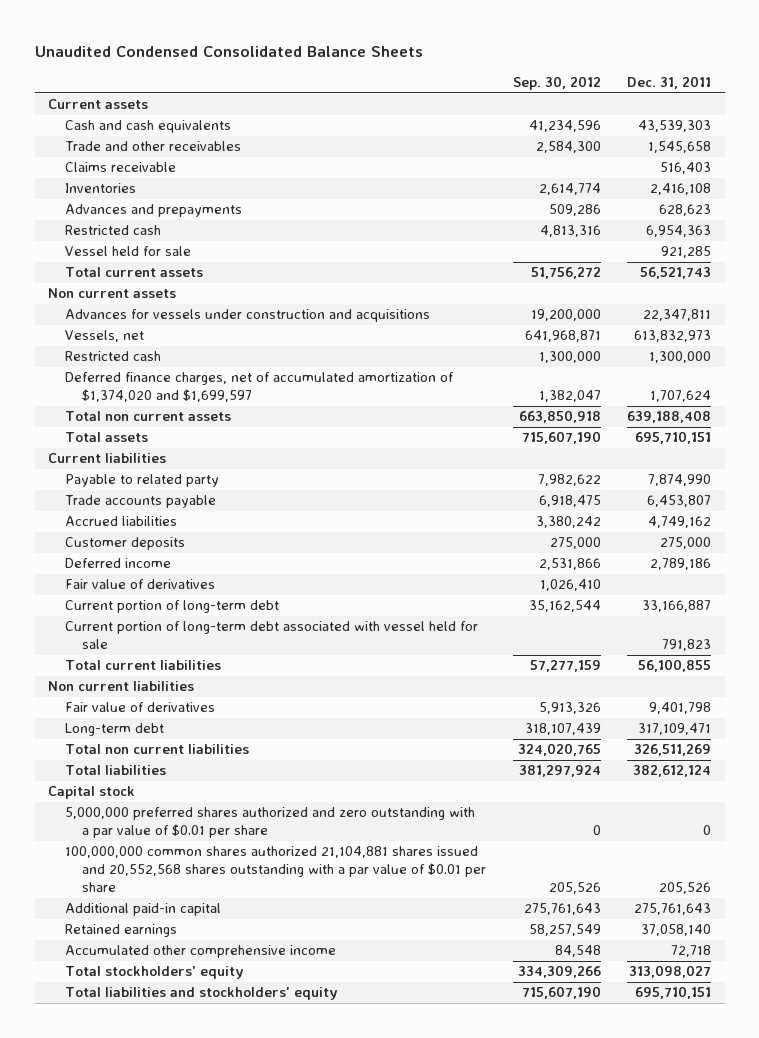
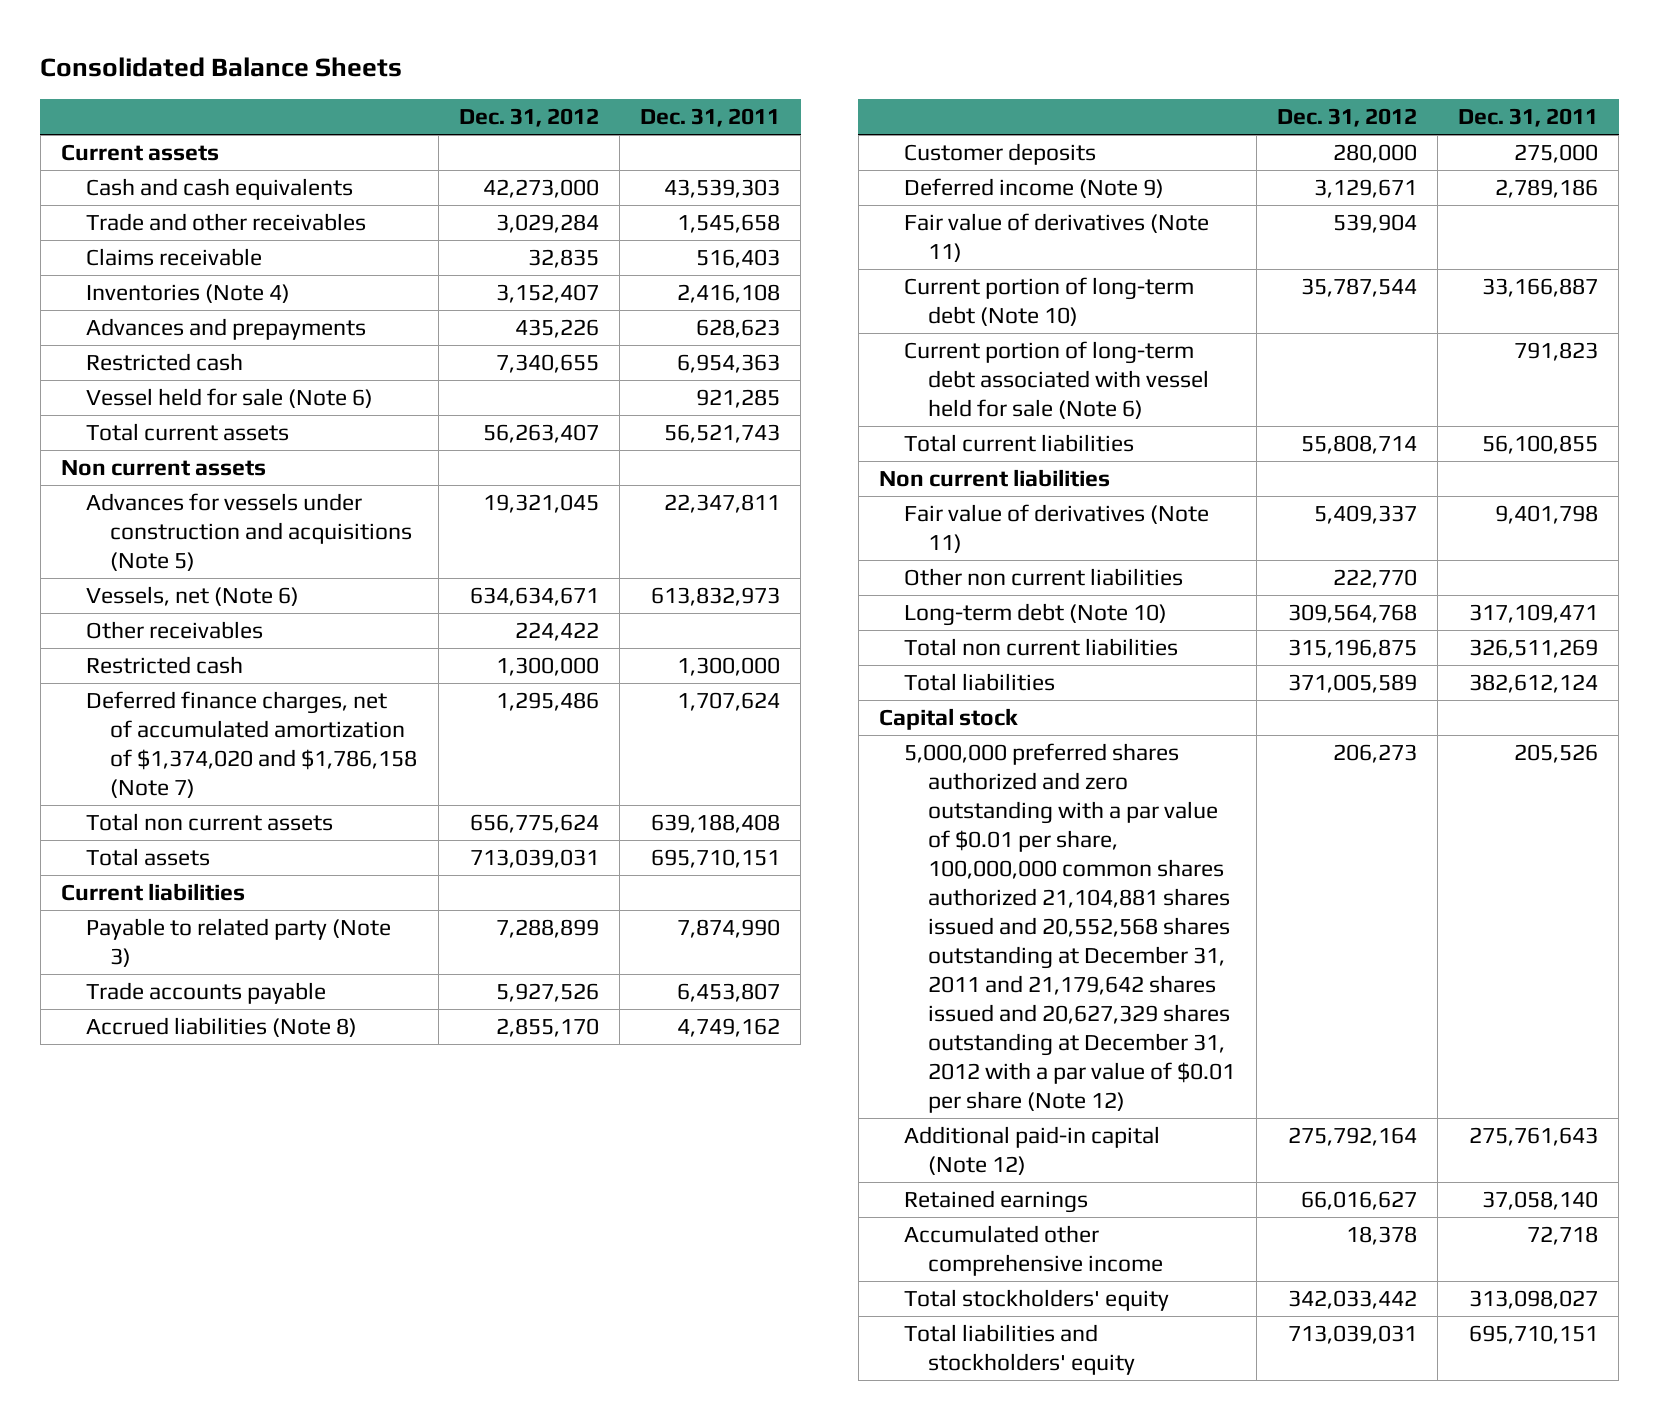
[34,45,423,57] Unaudited Condensed Consolidated Balance Sheets -> [40,56,403,77] Consolidated Balance Sheets
[512,75,601,90] Sep. 30, 2012 -> none
none -> [458,107,599,127] Dec. 31, 2012
[64,183,136,194] Inventories -> [85,283,290,303] Inventories (Note 4)
[64,246,191,257] Vessel held for sale -> [85,387,373,408] Vessel held for sale (Note 6)
[64,309,430,323] Advances for vessels under construction and acquisitions -> [85,492,413,571] Advances for vessels under construction and acquisitions (Note 5)
[64,330,144,343] Vessels, net -> [85,585,299,606] Vessels, net (Note 6)
none -> [85,620,263,639] Other receivables
[64,372,454,403] Deferred finance charges, net of accumulated amortization of $1,374,020 and $1,699,597 -> [85,690,418,798] Deferred finance charges, net of accumulated amortization of $1,374,020 and $1,786,158 (Note 7)
[64,474,219,488] Payable to related party -> [85,917,391,967] Payable to related party (Note 3)
[64,516,177,527] Accrued liabilities -> [85,1016,357,1037] Accrued liabilities (Note 8)
[64,558,171,569] Deferred income -> [903,177,1164,198] Deferred income (Note 9)
[64,579,215,590] Fair value of derivatives -> [903,212,1209,262] Fair value of derivatives (Note 11)
[64,600,279,614] Current portion of long-term debt -> [903,276,1194,326] Current portion of long-term debt (Note 10)
[64,621,478,650] Current portion of long-term debt associated with vessel held for sale -> [903,340,1210,419] Current portion of long-term debt associated with vessel held for sale (Note 6)
[64,702,215,713] Fair value of derivatives -> [903,503,1209,553] Fair value of derivatives (Note 11)
none -> [903,567,1183,586] Other non current liabilities
[64,723,164,737] Long-term debt -> [903,602,1167,626] Long-term debt (Note 10)
[64,807,475,839] 5,000,000 preferred shares authorized and zero outstanding with a par value of $0.01 per share -> none
[64,846,486,893] 100,000,000 common shares authorized 21,104,881 shares issued and 20,552,568 shares outstanding with a par value of $0.01 per share -> [903,742,1236,1113] 5,000,000 preferred shares authorized and zero outstanding with a par value of $0.01 per share, 100,000,000 common shares authorized 21,104,881 shares issued and 20,552,568 shares outstanding at December 31, 2011 and 21,179,642 shares issued and 20,627,329 shares outstanding at December 31, 2012 with a par value of $0.01 per share (Note 12)
[64,903,221,917] Additional paid-in capital -> [903,1125,1160,1175] Additional paid-in capital (Note 12)

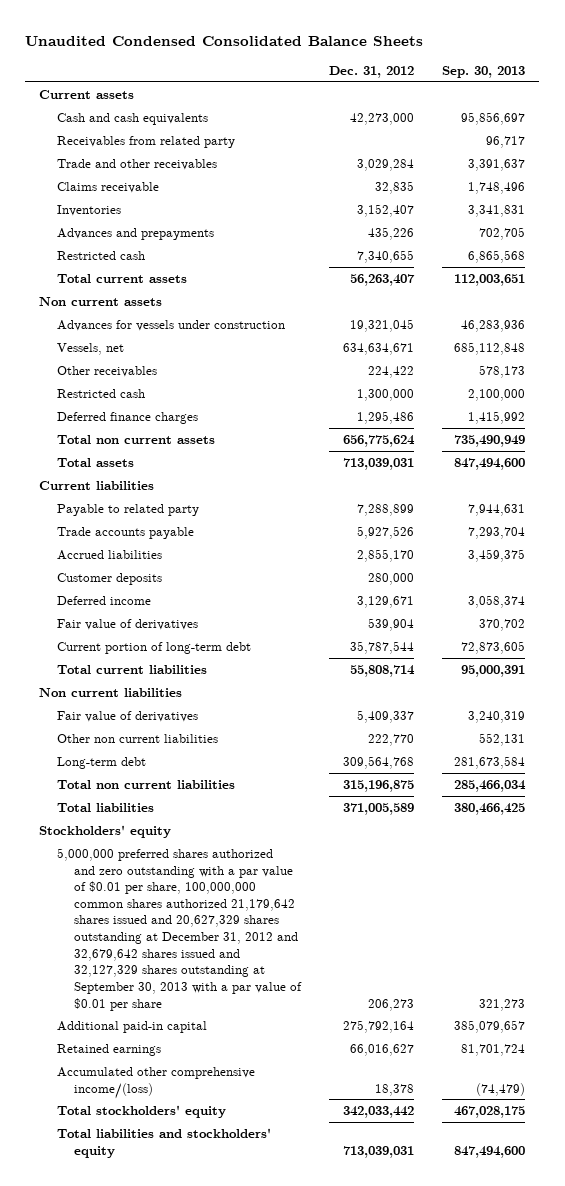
[40,56,403,77] Consolidated Balance Sheets -> [25,35,424,46] Unaudited Condensed Consolidated Balance Sheets
[640,107,781,127] Dec. 31, 2011 -> none
none -> [442,66,526,79] Sep. 30, 2013
none -> [56,135,235,148] Receivables from related party
[85,283,290,303] Inventories (Note 4) -> [56,204,121,216] Inventories
[85,387,373,408] Vessel held for sale (Note 6) -> none
[85,492,413,571] Advances for vessels under construction and acquisitions (Note 5) -> [56,319,285,331] Advances for vessels under construction
[85,585,299,606] Vessels, net (Note 6) -> [56,342,124,355] Vessels, net
[85,690,418,798] Deferred finance charges, net of accumulated amortization of $1,374,020 and $1,786,158 (Note 7) -> [56,411,198,424] Deferred finance charges
[85,917,391,967] Payable to related party (Note 3) -> [56,503,199,516] Payable to related party
[85,1016,357,1037] Accrued liabilities (Note 8) -> [56,549,162,560] Accrued liabilities
[903,340,1210,419] Current portion of long-term debt associated with vessel held for sale (Note 6) -> none
[903,177,1164,198] Deferred income (Note 9) -> [56,595,151,605] Deferred income
[903,212,1209,262] Fair value of derivatives (Note 11) -> [56,618,198,630] Fair value of derivatives
[903,276,1194,326] Current portion of long-term debt (Note 10) -> [56,641,251,654] Current portion of long-term debt
[903,503,1209,553] Fair value of derivatives (Note 11) -> [56,710,198,722] Fair value of derivatives
[903,602,1167,626] Long-term debt (Note 10) -> [56,756,146,769] Long-term debt
[878,707,1018,730] Capital stock -> none
none -> [39,824,172,838] Stockholders' equity
[903,742,1236,1113] 5,000,000 preferred shares authorized and zero outstanding with a par value of $0.01 per share, 100,000,000 common shares authorized 21,104,881 shares issued and 20,552,568 shares outstanding at December 31, 2011 and 21,179,642 shares issued and 20,627,329 shares outstanding at December 31, 2012 with a par value of $0.01 per share (Note 12) -> [56,847,303,1011] 5,000,000 preferred shares authorized and zero outstanding with a par value of $0.01 per share, 100,000,000 common shares authorized 21,179,642 shares issued and 20,627,329 shares outstanding at December 31, 2012 and 32,679,642 shares issued and 32,127,329 shares outstanding at September 30, 2013 with a par value of $0.01 per share
[903,1125,1160,1175] Additional paid-in capital (Note 12) -> [56,1020,207,1033] Additional paid-in capital
[903,1224,1164,1276] Accumulated other comprehensive income -> [56,1066,255,1099] Accumulated other comprehensive income/(loss)

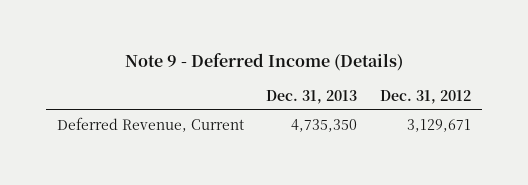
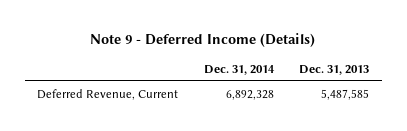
[379,89,471,104] Dec. 31, 2012 -> none
none -> [203,64,275,75] Dec. 31, 2014
[291,119,358,133] 4,735,350 -> [321,89,370,101] 5,487,585

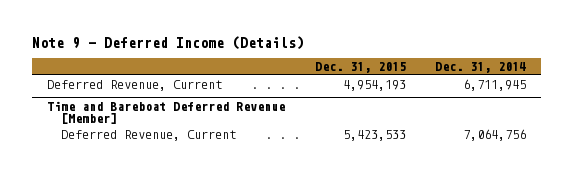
[299,64,370,75] Dec. 31, 2013 -> none
none -> [314,62,406,74] Dec. 31, 2015
[225,90,274,101] 6,892,328 -> [463,78,527,91] 6,711,945
none -> [46,100,285,124] Time and Bareboat Deferred Revenue [Member]
none -> [61,129,237,141] Deferred Revenue, Current

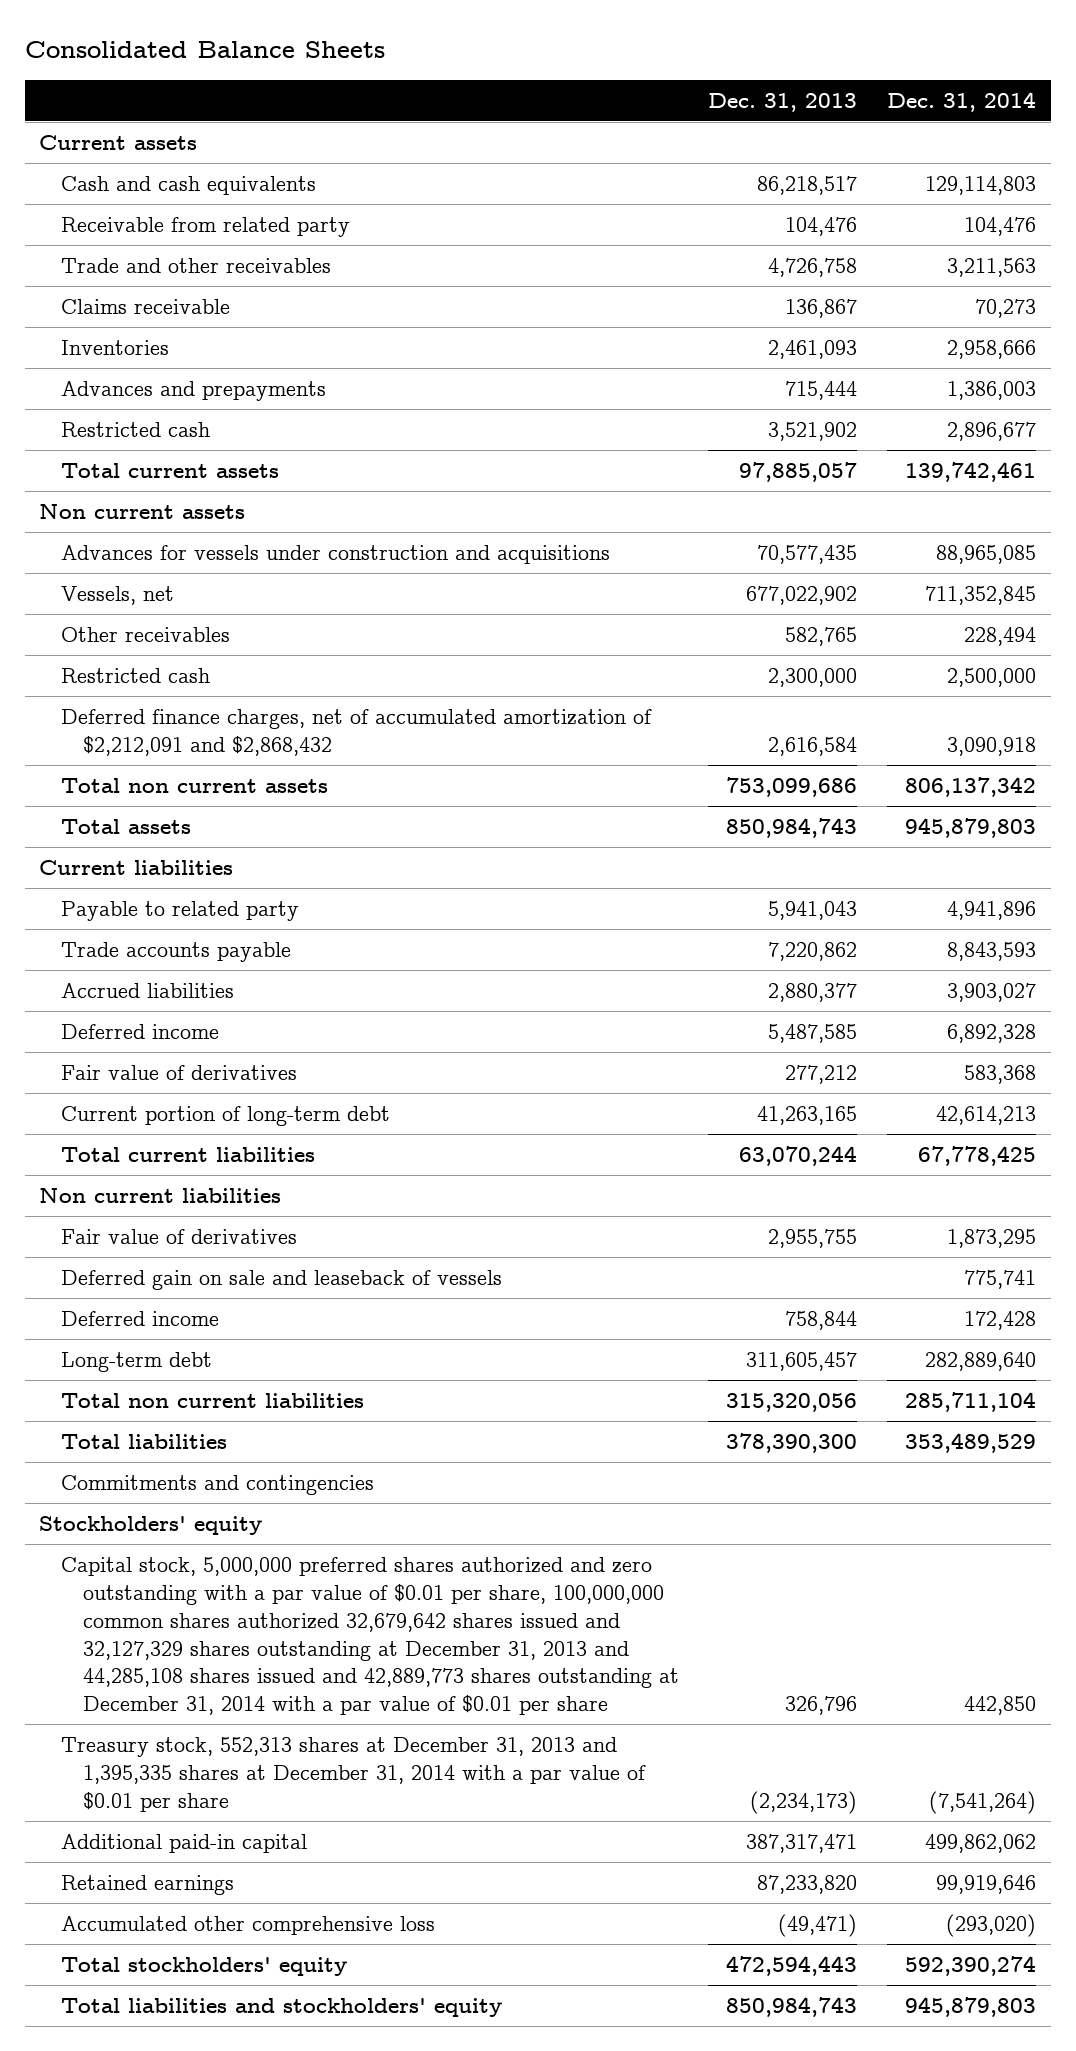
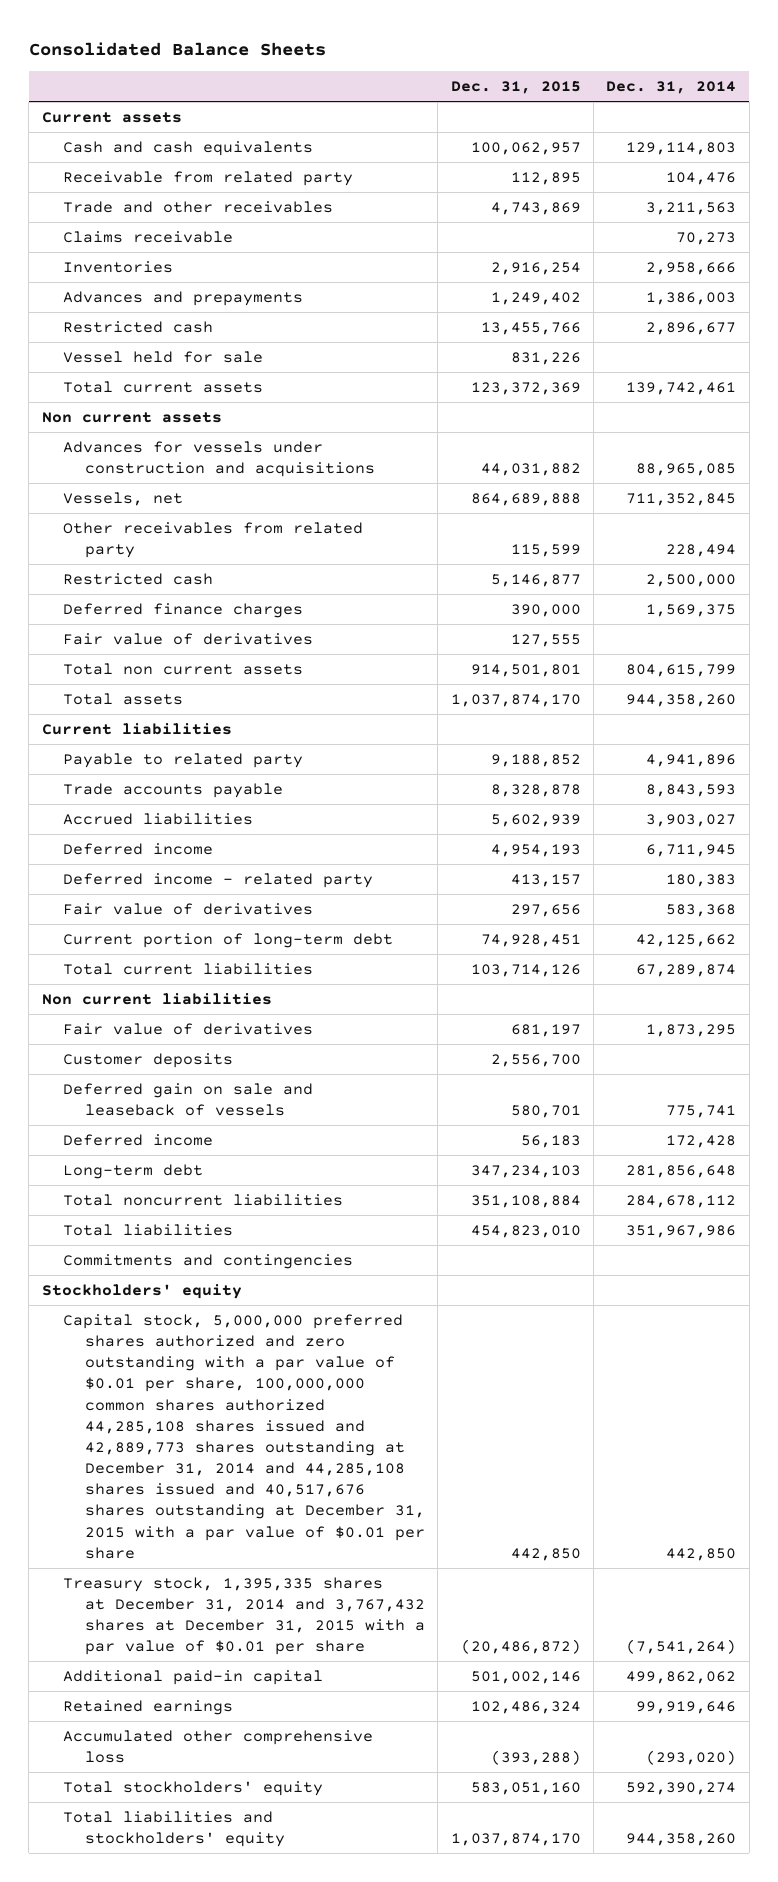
[708,92,858,112] Dec. 31, 2013 -> none
none -> [450,81,581,95] Dec. 31, 2015
none -> [63,350,264,363] Vessel held for sale
[60,627,230,643] Other receivables -> [63,521,364,558] Other receivables from related party
[60,709,652,756] Deferred finance charges, net of accumulated amortization of $2,212,091 and $2,868,432 -> [63,602,304,618] Deferred finance charges
[947,736,1037,756] 3,090,918 -> [646,603,737,617] 1,569,375
none -> [63,632,314,645] Fair value of derivatives
[905,777,1037,798] 806,137,342 -> [626,663,737,677] 804,615,799
[905,818,1037,839] 945,879,803 -> [626,693,737,707] 944,358,260
[947,1024,1037,1044] 6,892,328 -> [646,843,737,857] 6,711,945
none -> [63,872,374,888] Deferred income - related party
[936,1106,1037,1126] 42,614,213 -> [636,933,737,947] 42,125,662
[918,1146,1037,1167] 67,778,425 -> [636,963,737,977] 67,289,874
none -> [63,1052,234,1068] Customer deposits
[925,1352,1037,1372] 282,889,640 -> [626,1164,737,1178] 281,856,648
[60,1393,364,1409] Total non current liabilities -> [63,1193,344,1206] Total noncurrent liabilities
[905,1392,1037,1413] 285,711,104 -> [626,1194,737,1208] 284,678,112
[905,1433,1037,1454] 353,489,529 -> [626,1224,737,1238] 351,967,986
[60,1557,679,1716] Capital stock, 5,000,000 preferred shares authorized and zero outstanding with a par value of $0.01 per share, 100,000,000 common shares authorized 32,679,642 shares issued and 32,127,329 shares outstanding at December 31, 2013 and 44,285,108 shares issued and 42,889,773 shares outstanding at December 31, 2014 with a par value of $0.01 per share -> [63,1313,425,1559] Capital stock, 5,000,000 preferred shares authorized and zero outstanding with a par value of $0.01 per share, 100,000,000 common shares authorized 44,285,108 shares issued and 42,889,773 shares outstanding at December 31, 2014 and 44,285,108 shares issued and 40,517,676 shares outstanding at December 31, 2015 with a par value of $0.01 per share
[60,1737,646,1812] Treasury stock, 552,313 shares at December 31, 2013 and 1,395,335 shares at December 31, 2014 with a par value of $0.01 per share -> [63,1576,425,1656] Treasury stock, 1,395,335 shares at December 31, 2014 and 3,767,432 shares at December 31, 2015 with a par value of $0.01 per share
[905,1997,1037,2018] 945,879,803 -> [626,1832,737,1846] 944,358,260

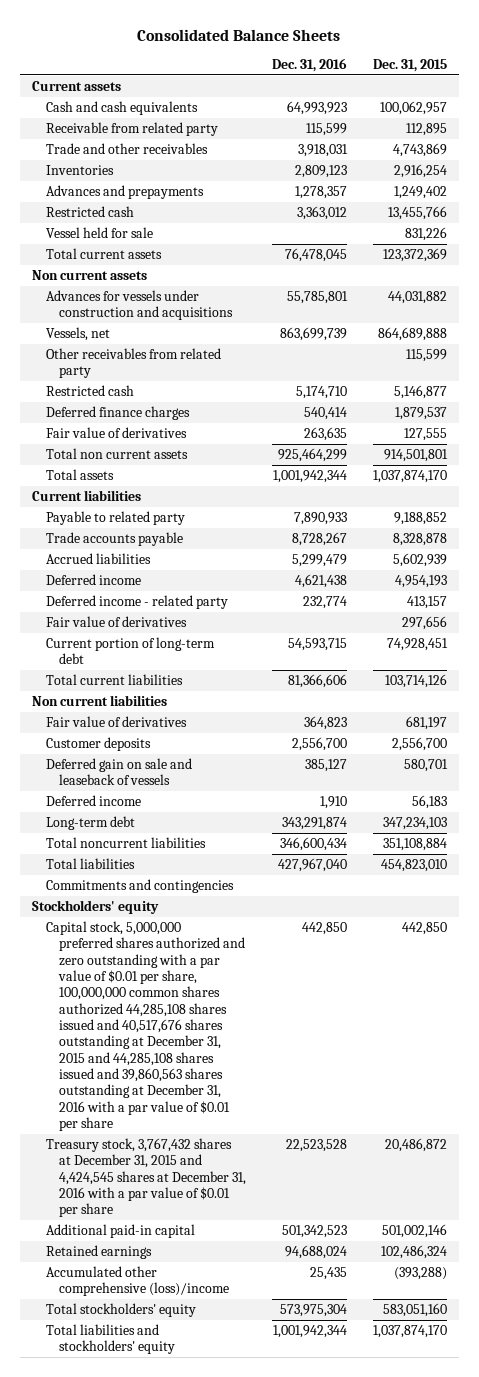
[606,81,737,95] Dec. 31, 2014 -> none
none -> [271,58,347,73] Dec. 31, 2016
[63,230,234,243] Claims receivable -> none
[510,603,581,617] 390,000 -> [394,407,447,421] 1,879,537
[63,1313,425,1559] Capital stock, 5,000,000 preferred shares authorized and zero outstanding with a par value of $0.01 per share, 100,000,000 common shares authorized 44,285,108 shares issued and 42,889,773 shares outstanding at December 31, 2014 and 44,285,108 shares issued and 40,517,676 shares outstanding at December 31, 2015 with a par value of $0.01 per share -> [45,921,245,1132] Capital stock, 5,000,000 preferred shares authorized and zero outstanding with a par value of $0.01 per share, 100,000,000 common shares authorized 44,285,108 shares issued and 40,517,676 shares outstanding at December 31, 2015 and 44,285,108 shares issued and 39,860,563 shares outstanding at December 31, 2016 with a par value of $0.01 per share
[63,1576,425,1656] Treasury stock, 1,395,335 shares at December 31, 2014 and 3,767,432 shares at December 31, 2015 with a par value of $0.01 per share -> [45,1138,246,1218] Treasury stock, 3,767,432 shares at December 31, 2015 and 4,424,545 shares at December 31, 2016 with a par value of $0.01 per share
[460,1639,581,1655] (20,486,872) -> [384,1138,447,1153] 20,486,872
[63,1729,374,1763] Accumulated other comprehensive loss -> [45,1266,229,1297] Accumulated other comprehensive (loss)/income

